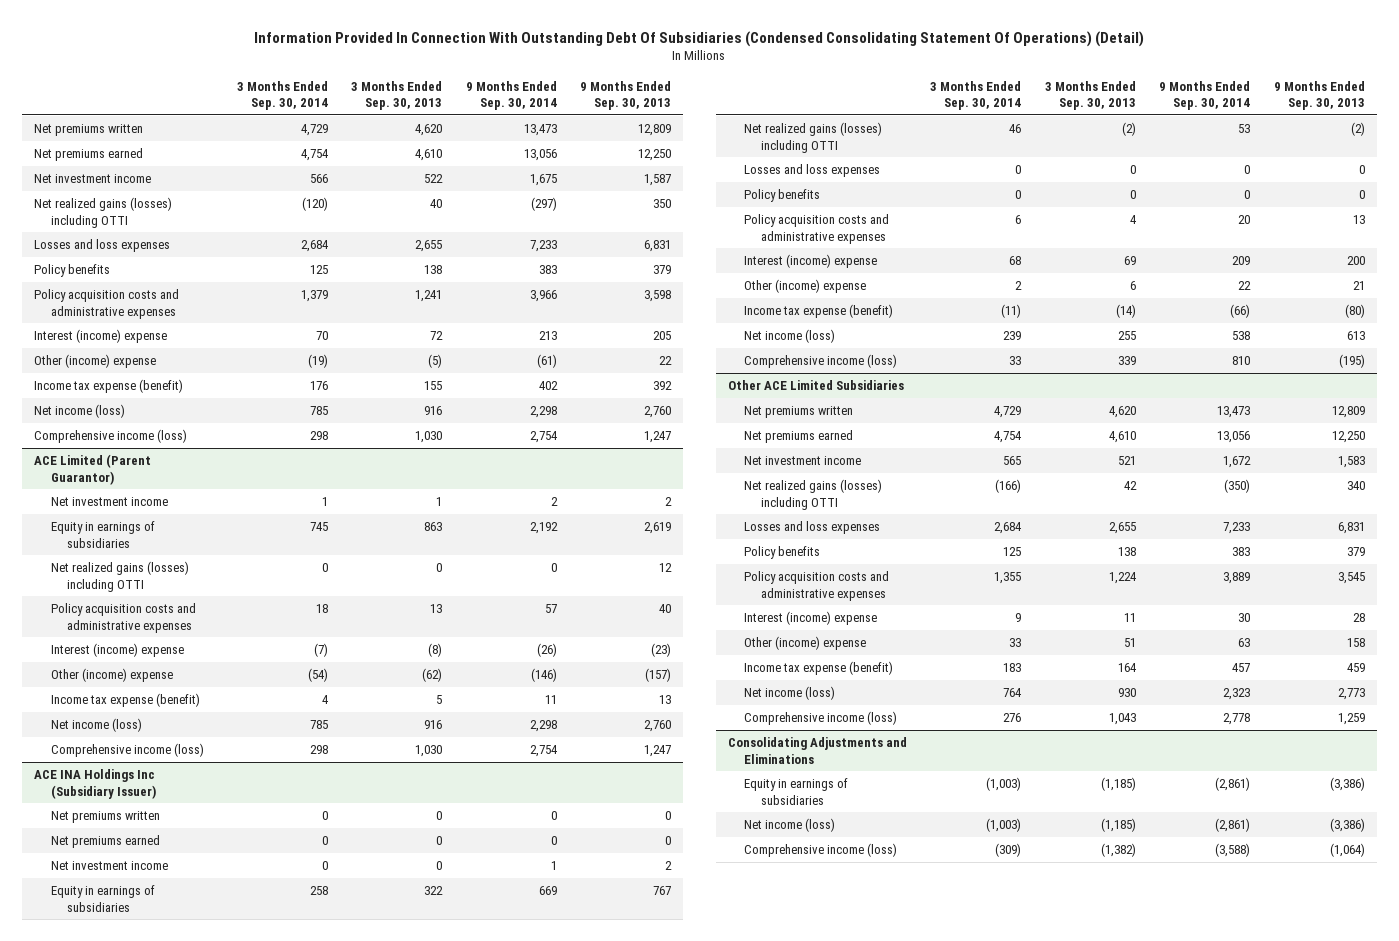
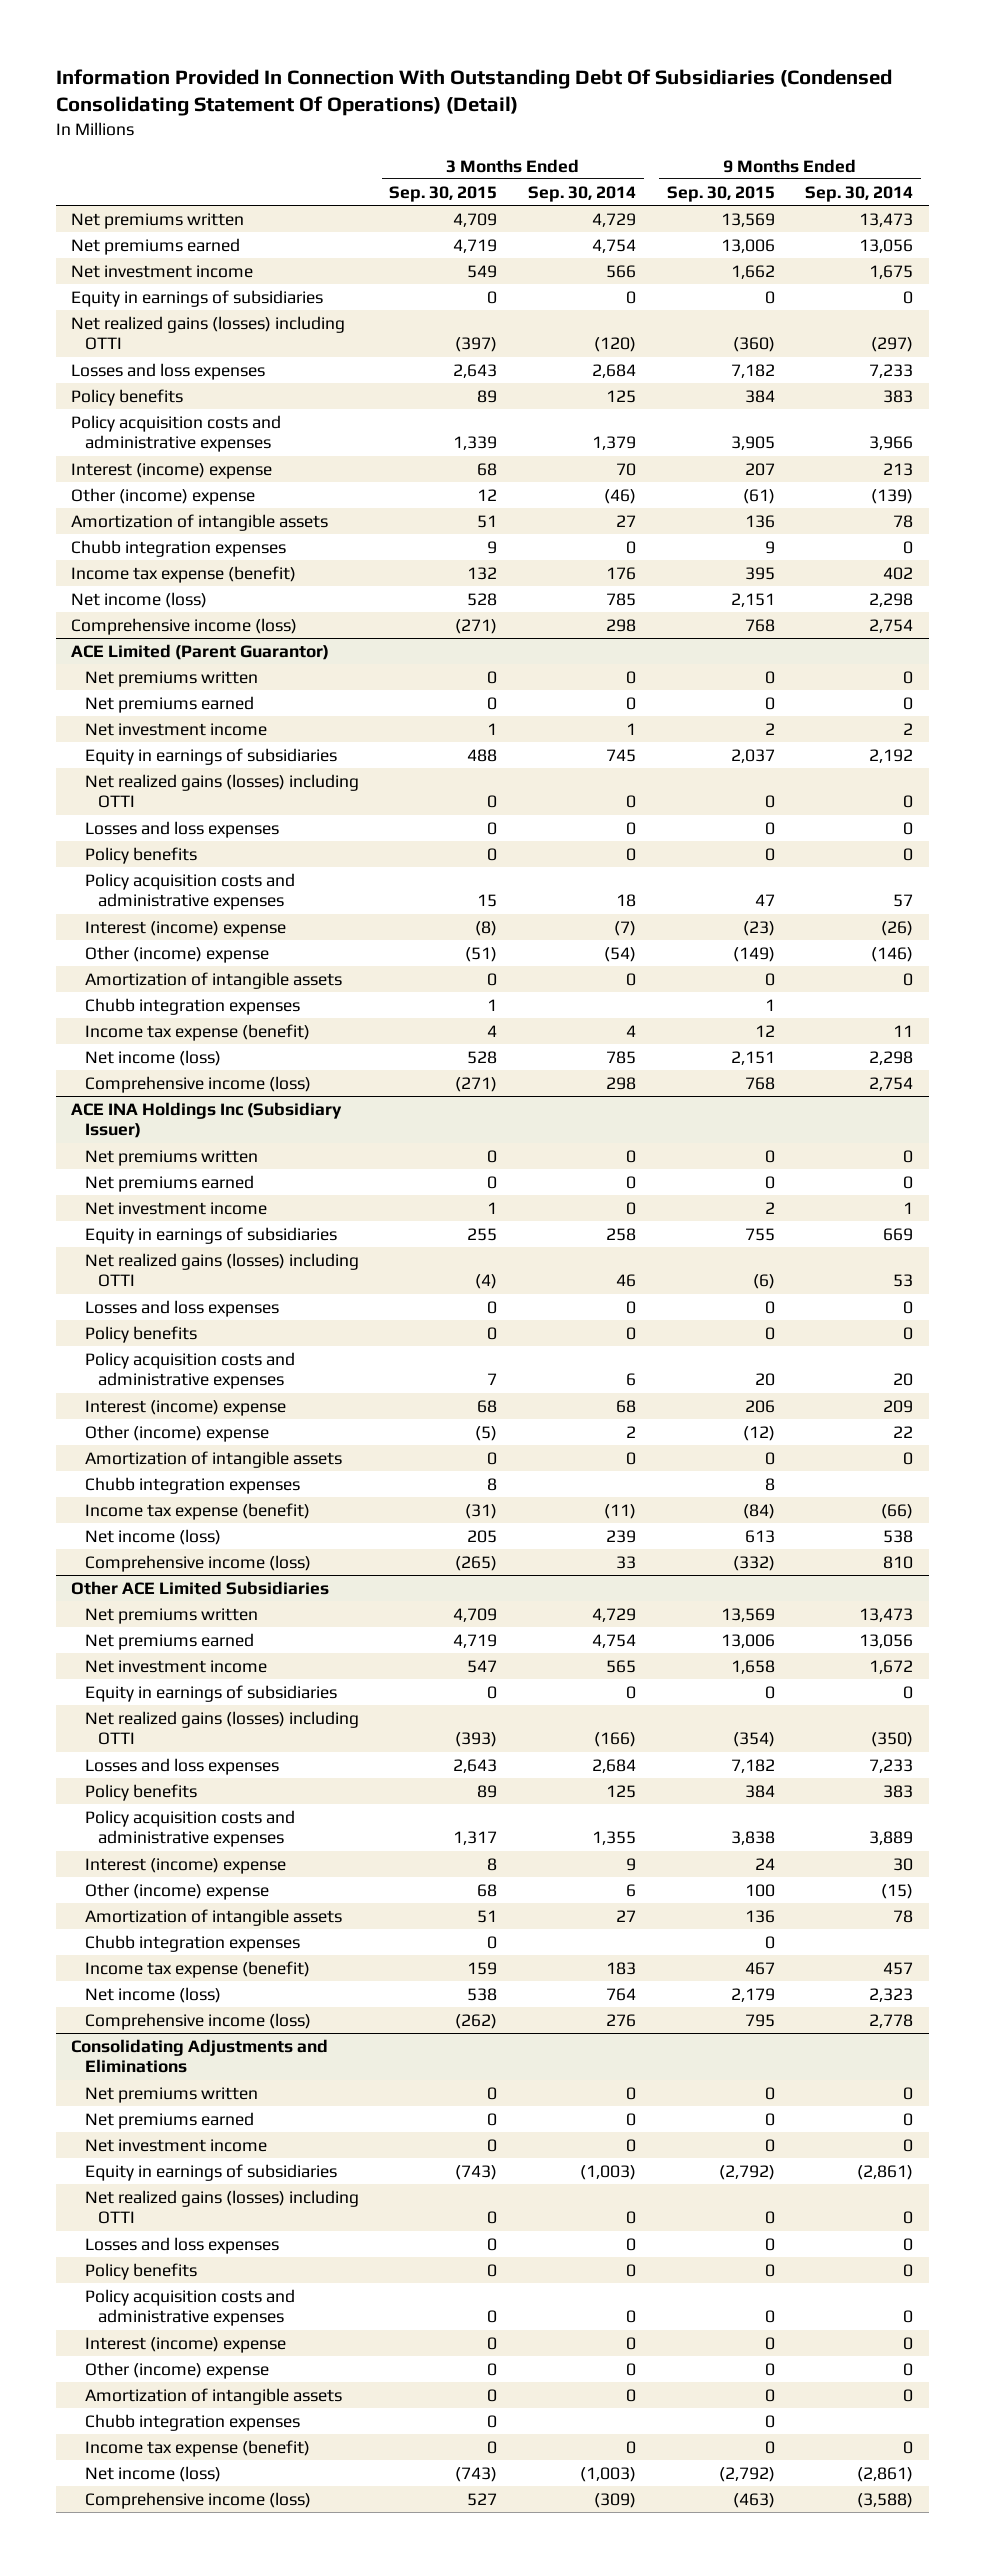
[351,80,443,111] 3 Months Ended Sep. 30, 2013 -> none
[580,80,672,111] 9 Months Ended Sep. 30, 2013 -> none
none -> [389,185,498,202] Sep. 30, 2015
none -> [666,185,775,202] Sep. 30, 2015
none -> [71,289,324,307] Equity in earnings of subsidiaries
[307,354,328,369] (19) -> [604,488,637,504] (46)
[536,354,557,369] (61) -> [871,488,914,504] (139)
none -> [71,513,329,531] Amortization of intangible assets
none -> [71,539,287,557] Chubb integration expenses
none -> [84,670,258,687] Net premiums written
none -> [84,695,254,713] Net premiums earned
none -> [84,820,279,838] Losses and loss expenses
none -> [84,846,197,864] Policy benefits
none -> [84,971,342,989] Amortization of intangible assets
none -> [84,997,300,1015] Chubb integration expenses
none -> [84,1450,342,1468] Amortization of intangible assets
none -> [84,1476,300,1494] Chubb integration expenses
none -> [84,1684,337,1702] Equity in earnings of subsidiaries
[1009,638,1022,648] 33 -> [626,1883,637,1897] 6
[1238,638,1251,648] 63 -> [881,1883,914,1899] (15)
none -> [84,1908,342,1926] Amortization of intangible assets
none -> [84,1934,300,1952] Chubb integration expenses
none -> [84,2086,258,2103] Net premiums written
none -> [84,2111,254,2129] Net premiums earned
none -> [84,2138,267,2152] Net investment income
none -> [84,2189,359,2225] Net realized gains (losses) including OTTI
none -> [84,2236,279,2254] Losses and loss expenses
none -> [84,2262,197,2280] Policy benefits
none -> [84,2288,295,2327] Policy acquisition costs and administrative expenses
none -> [84,2336,286,2353] Interest (income) expense
none -> [84,2361,269,2379] Other (income) expense
none -> [84,2387,342,2405] Amortization of intangible assets
none -> [84,2413,300,2431] Chubb integration expenses
none -> [84,2439,310,2457] Income tax expense (benefit)

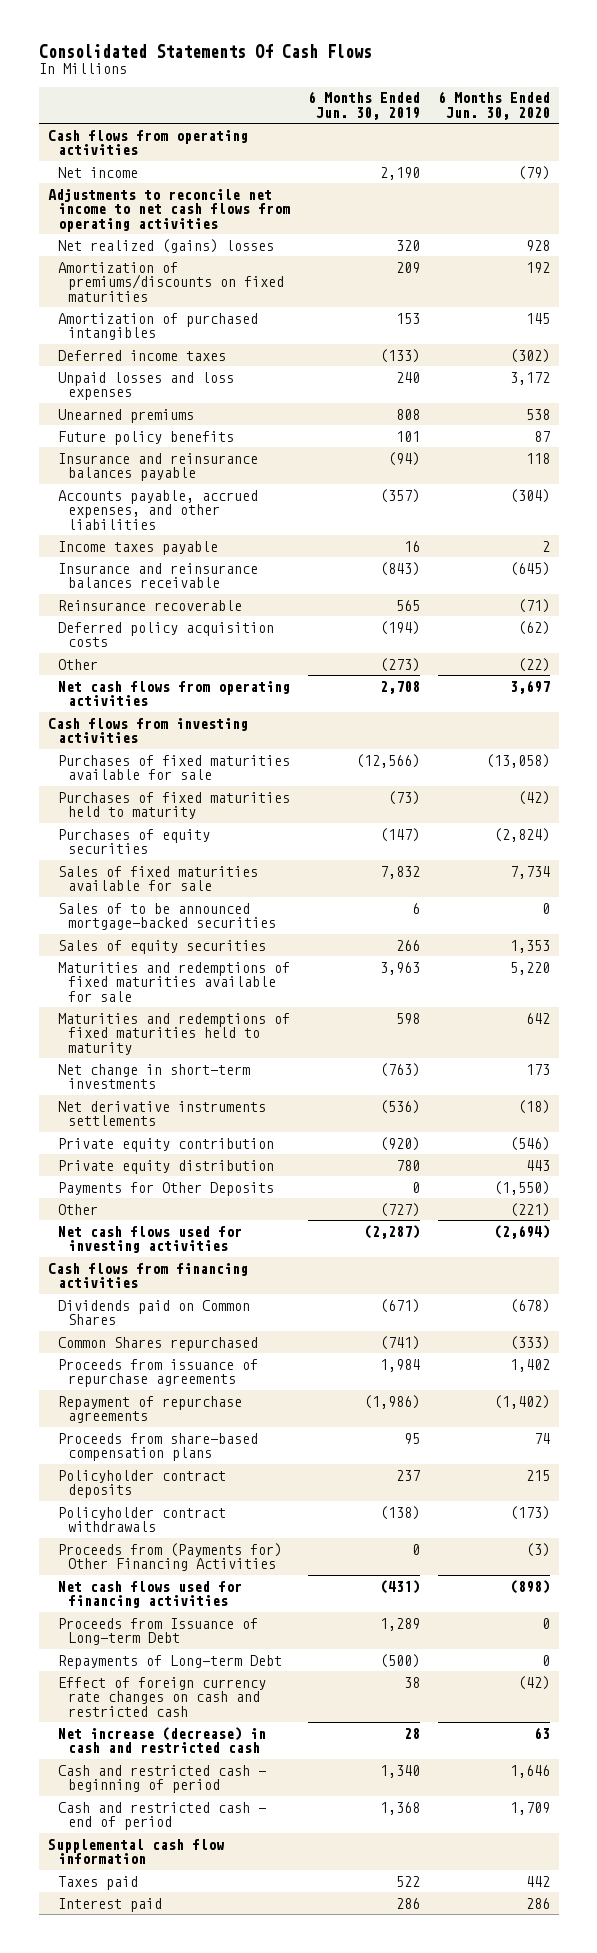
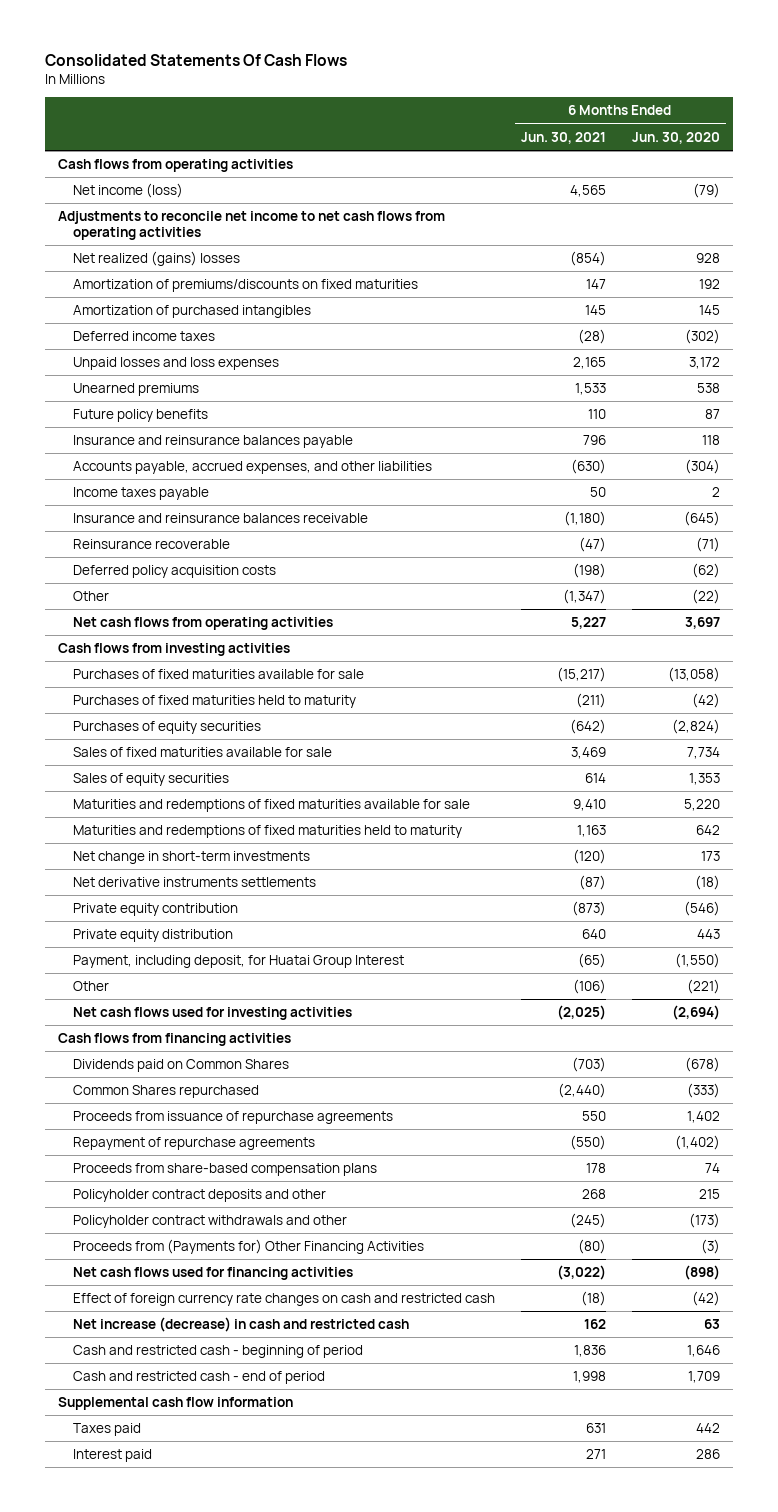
[307,91,420,120] 6 Months Ended Jun. 30, 2019 -> none
none -> [521,131,607,144] Jun. 30, 2021
[57,166,138,178] Net income -> [73,183,184,199] Net income (loss)
[57,902,276,931] Sales of to be announced mortgage-backed securities -> none
[57,1181,274,1196] Payments for Other Deposits -> [73,955,405,969] Payment, including deposit, for Huatai Group Interest
[57,1469,226,1499] Policyholder contract deposits -> [73,1189,327,1203] Policyholder contract deposits and other
[57,1506,226,1533] Policyholder contract withdrawals -> [73,1215,348,1229] Policyholder contract withdrawals and other
[57,1617,258,1646] Proceeds from Issuance of Long-term Debt -> none
[57,1654,282,1669] Repayments of Long-term Debt -> none

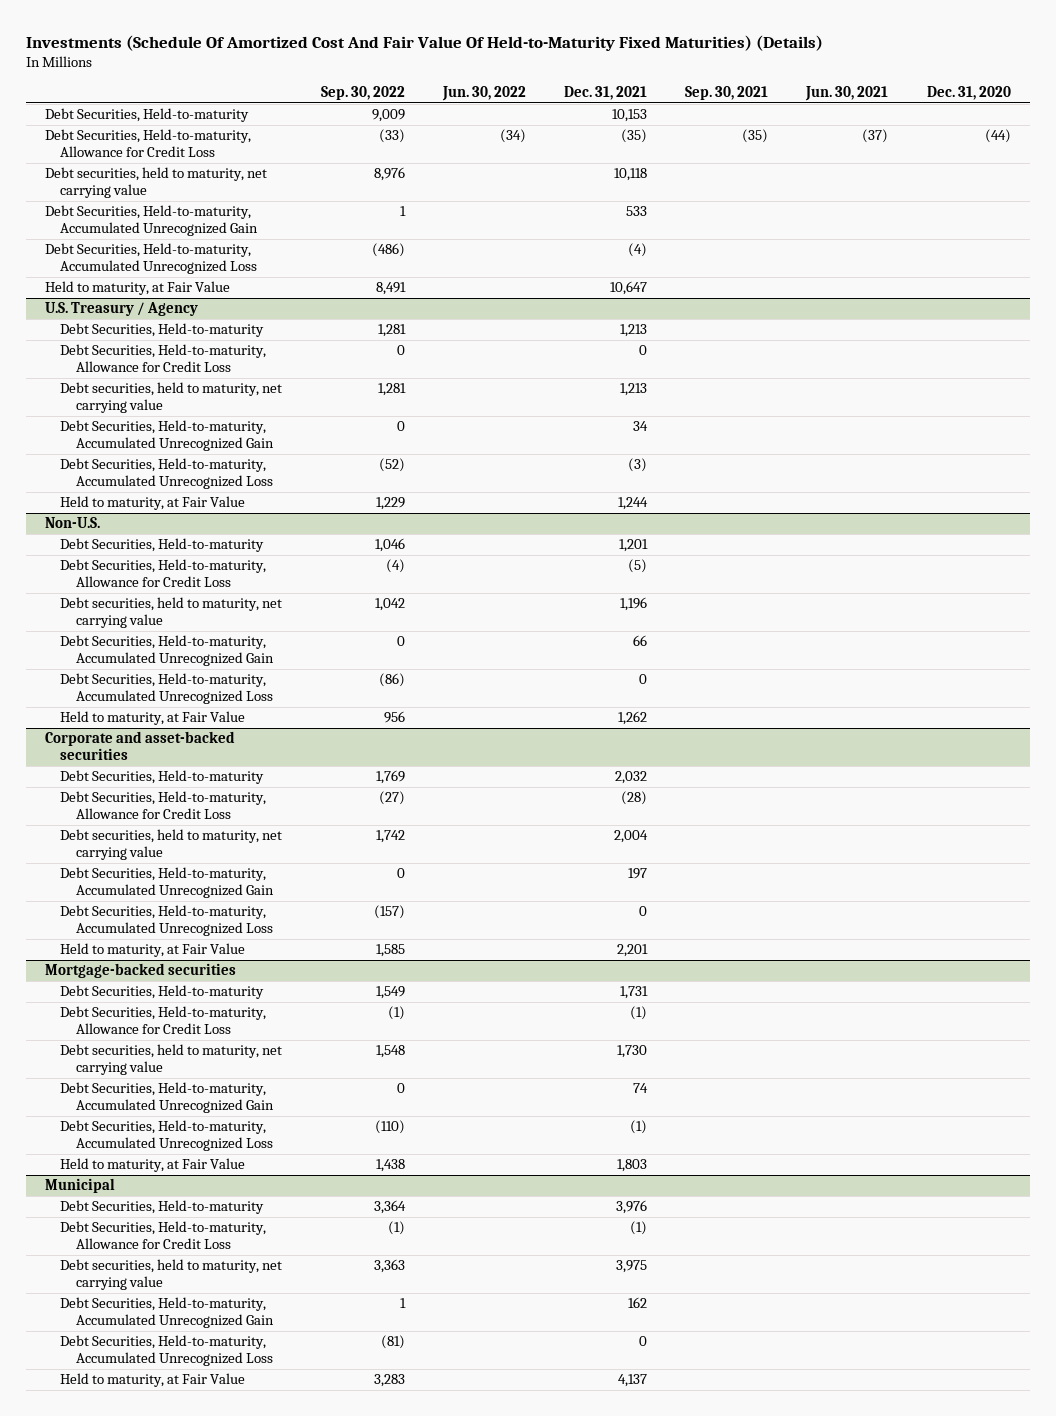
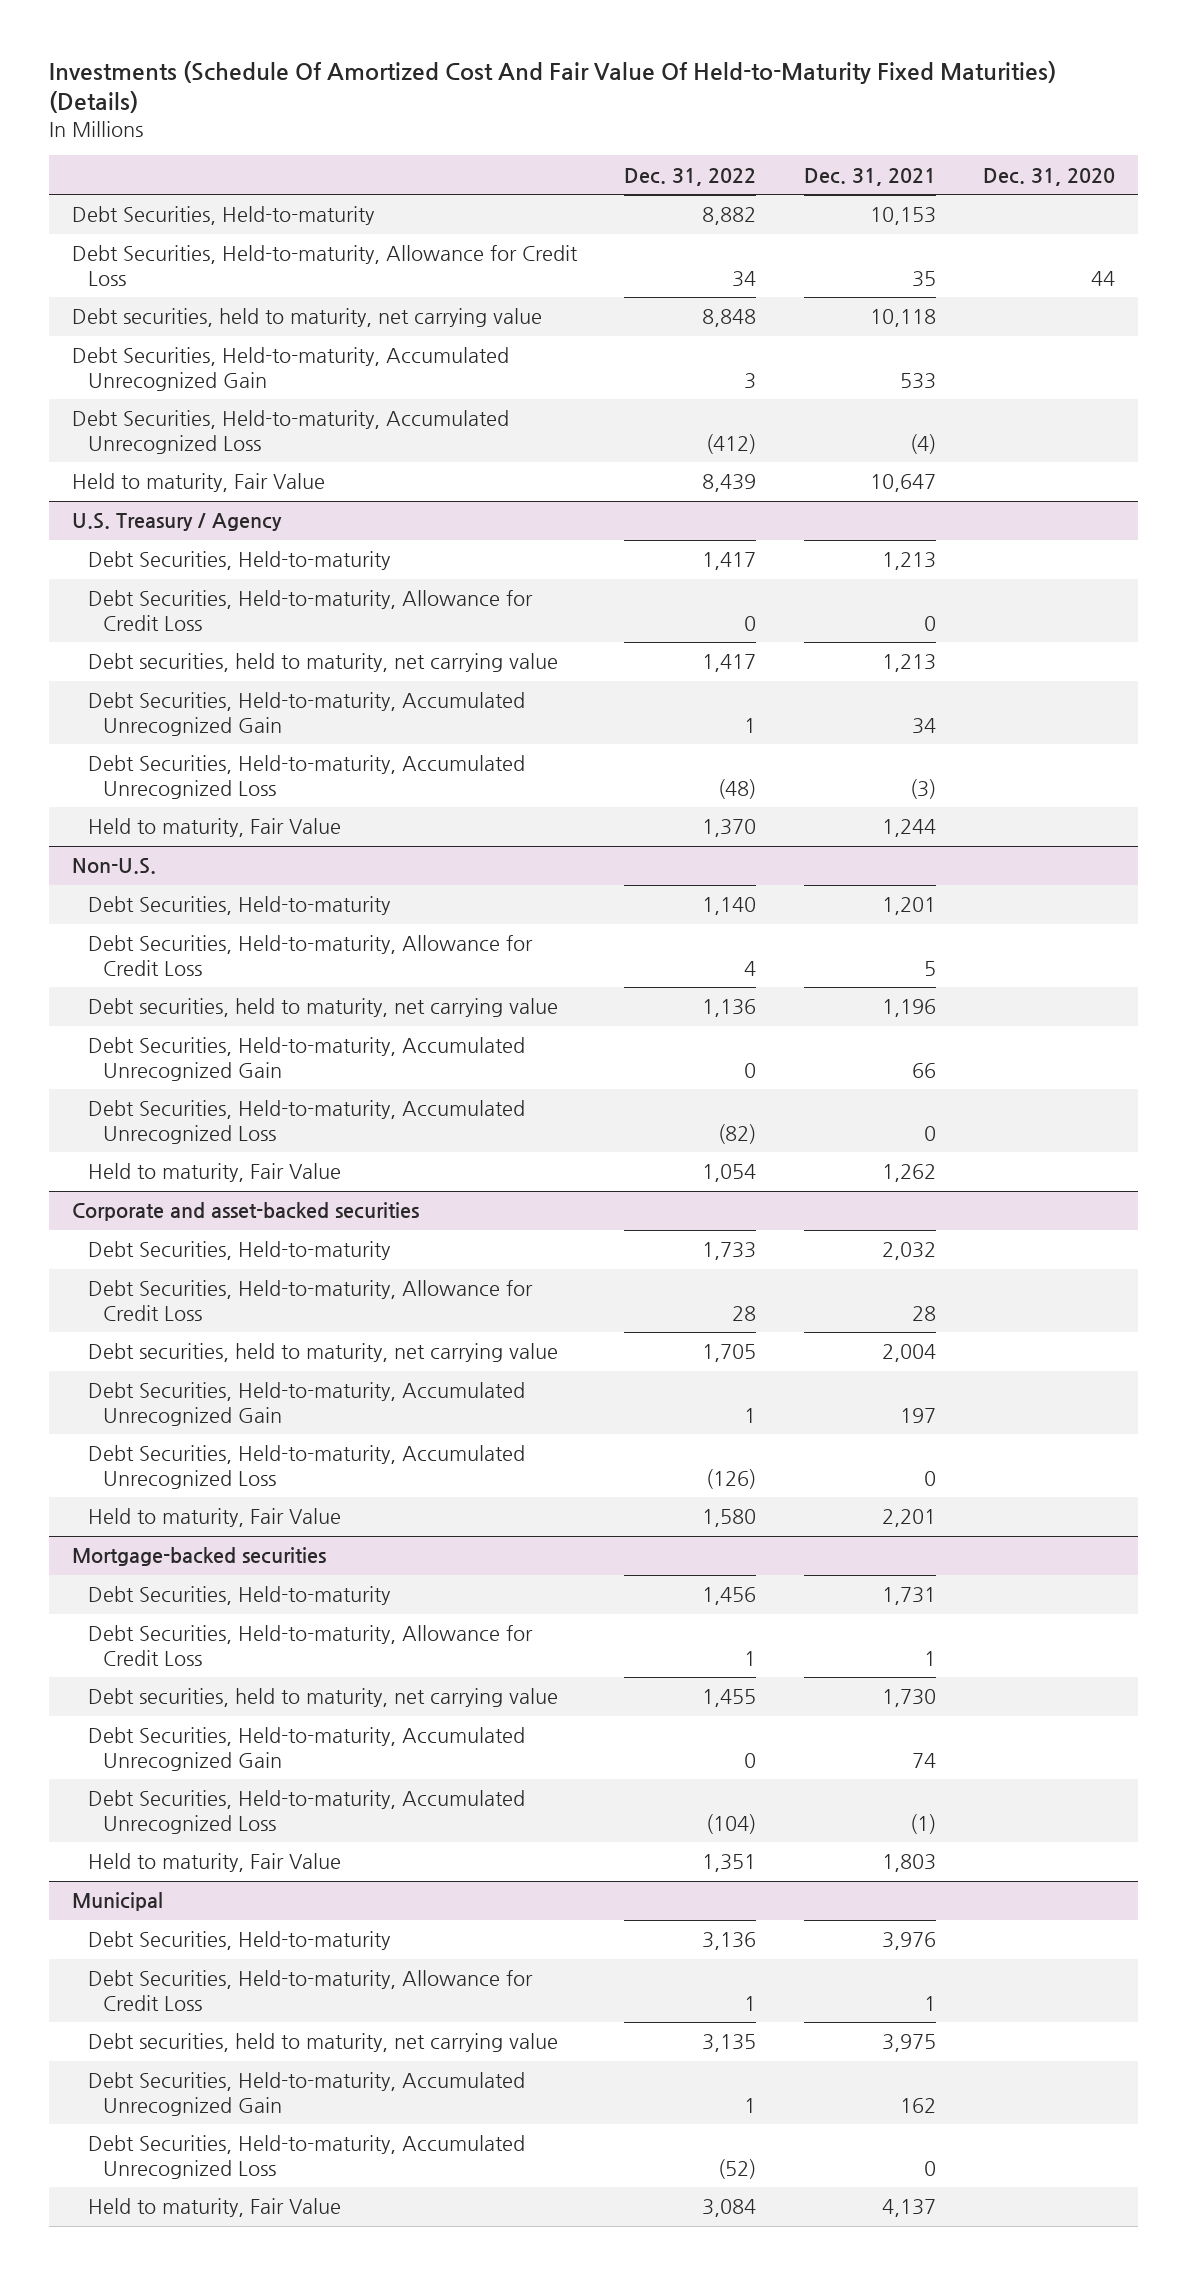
[320,85,405,100] Sep. 30, 2022 -> none
[441,85,526,101] Jun. 30, 2022 -> none
[685,85,769,100] Sep. 30, 2021 -> none
[805,85,889,101] Jun. 30, 2021 -> none
none -> [624,167,757,186] Dec. 31, 2022
[621,129,648,144] (35) -> [911,270,936,287] 35
[984,129,1011,144] (44) -> [1090,270,1115,286] 44
[44,281,230,296] Held to maturity, at Fair Value -> [72,473,326,493] Held to maturity, Fair Value
[60,496,246,511] Held to maturity, at Fair Value -> [87,818,341,838] Held to maturity, Fair Value
[628,559,648,574] (5) -> [923,960,936,976] 5
[60,711,246,726] Held to maturity, at Fair Value -> [87,1163,341,1183] Held to maturity, Fair Value
[621,791,648,806] (28) -> [911,1305,936,1321] 28
[60,943,246,958] Held to maturity, at Fair Value -> [87,1508,341,1528] Held to maturity, Fair Value
[630,1006,648,1021] (1) -> [923,1650,936,1666] 1
[60,1158,246,1173] Held to maturity, at Fair Value -> [87,1853,341,1873] Held to maturity, Fair Value
[630,1221,648,1236] (1) -> [923,1995,936,2011] 1
[60,1373,246,1388] Held to maturity, at Fair Value -> [87,2198,341,2218] Held to maturity, Fair Value

